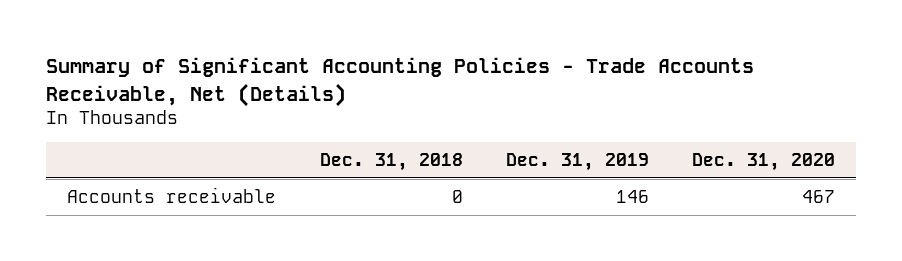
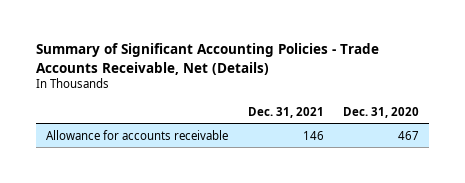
[319,152,463,171] Dec. 31, 2018 -> none
[505,152,649,171] Dec. 31, 2019 -> none
none -> [247,106,324,118] Dec. 31, 2021
[67,187,277,204] Accounts receivable -> [46,129,229,140] Allowance for accounts receivable

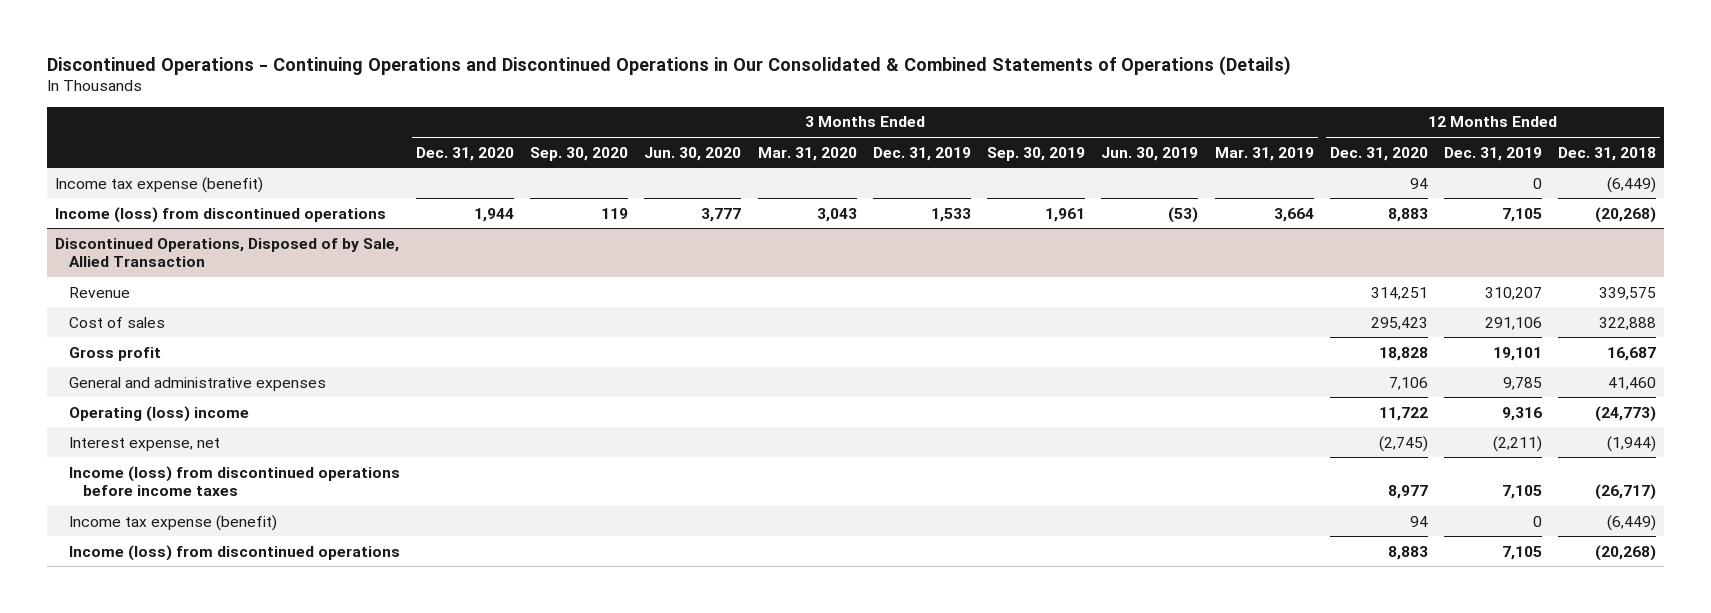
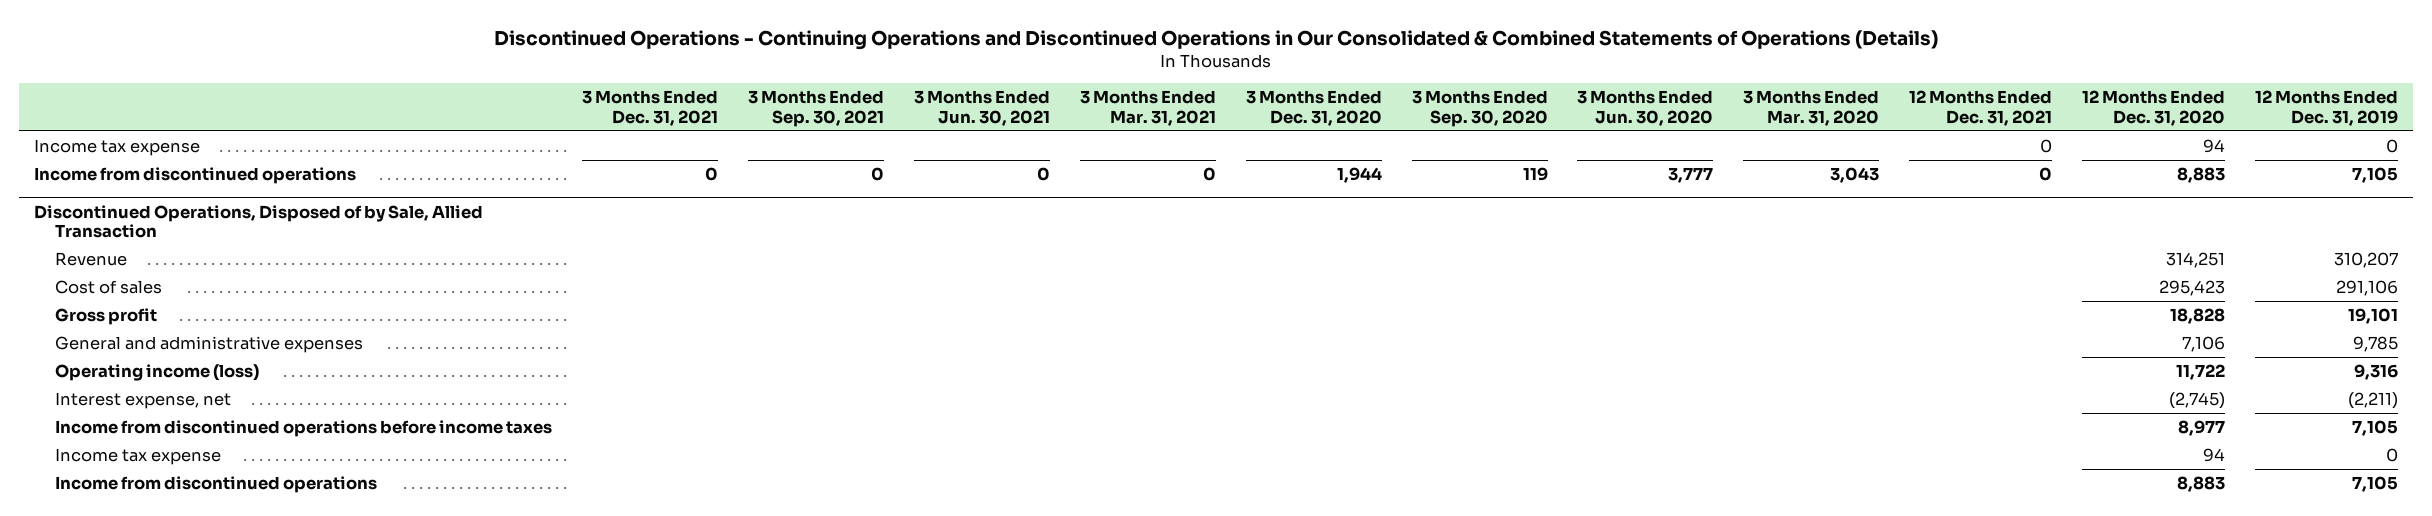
[872,146,971,161] Dec. 31, 2019 -> none
[987,146,1086,161] Sep. 30, 2019 -> none
[1101,146,1199,161] Jun. 30, 2019 -> none
[1214,146,1314,161] Mar. 31, 2019 -> none
[1558,146,1657,161] Dec. 31, 2018 -> none
none -> [582,90,719,126] 3 Months Ended Dec. 31, 2021
none -> [747,90,884,127] 3 Months Ended Sep. 30, 2021
none -> [913,90,1050,126] 3 Months Ended Jun. 30, 2021
none -> [1079,90,1216,126] 3 Months Ended Mar. 31, 2021
none -> [1909,90,2053,126] 12 Months Ended Dec. 31, 2021
[54,176,263,193] Income tax expense (benefit) -> [34,138,201,156] Income tax expense
[54,206,386,223] Income (loss) from discontinued operations -> [34,166,357,184] Income from discontinued operations
[68,405,249,422] Operating (loss) income -> [55,363,260,381] Operating income (loss)
[68,465,400,497] Income (loss) from discontinued operations before income taxes -> [55,419,553,437] Income from discontinued operations before income taxes
[68,514,277,531] Income tax expense (benefit) -> [55,447,222,465] Income tax expense
[68,544,400,561] Income (loss) from discontinued operations -> [55,475,378,493] Income from discontinued operations

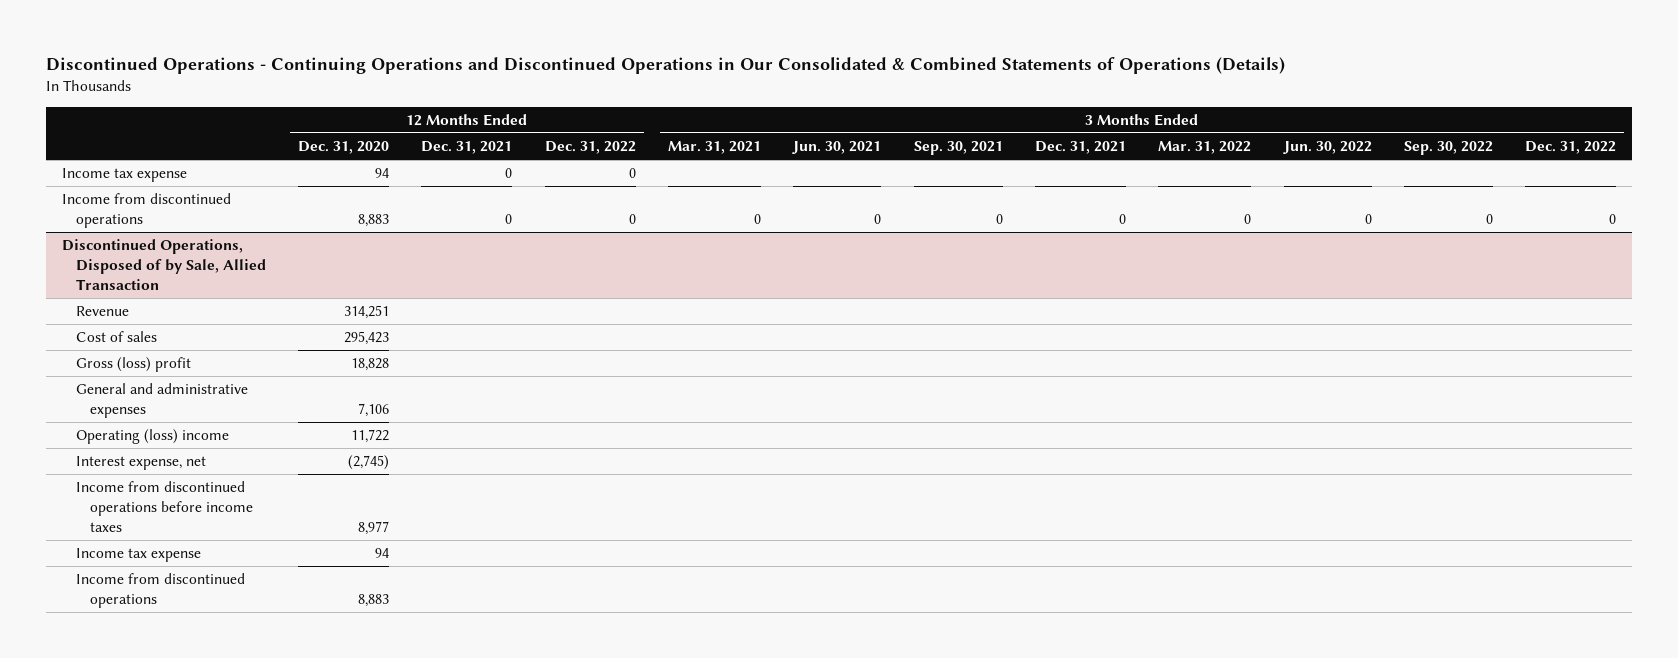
[1245,90,1382,126] 3 Months Ended Dec. 31, 2020 -> none
[1411,90,1548,127] 3 Months Ended Sep. 30, 2020 -> none
[1577,90,1714,126] 3 Months Ended Jun. 30, 2020 -> none
[1743,90,1880,126] 3 Months Ended Mar. 31, 2020 -> none
[2254,90,2398,126] 12 Months Ended Dec. 31, 2019 -> none
none -> [544,141,636,155] Dec. 31, 2022
none -> [1158,141,1252,155] Mar. 31, 2022
none -> [1282,141,1372,155] Jun. 30, 2022
none -> [1403,141,1493,156] Sep. 30, 2022
none -> [1525,141,1617,155] Dec. 31, 2022
[55,307,158,325] Gross profit -> [75,357,191,373] Gross (loss) profit
[55,363,260,381] Operating income (loss) -> [75,429,229,445] Operating (loss) income

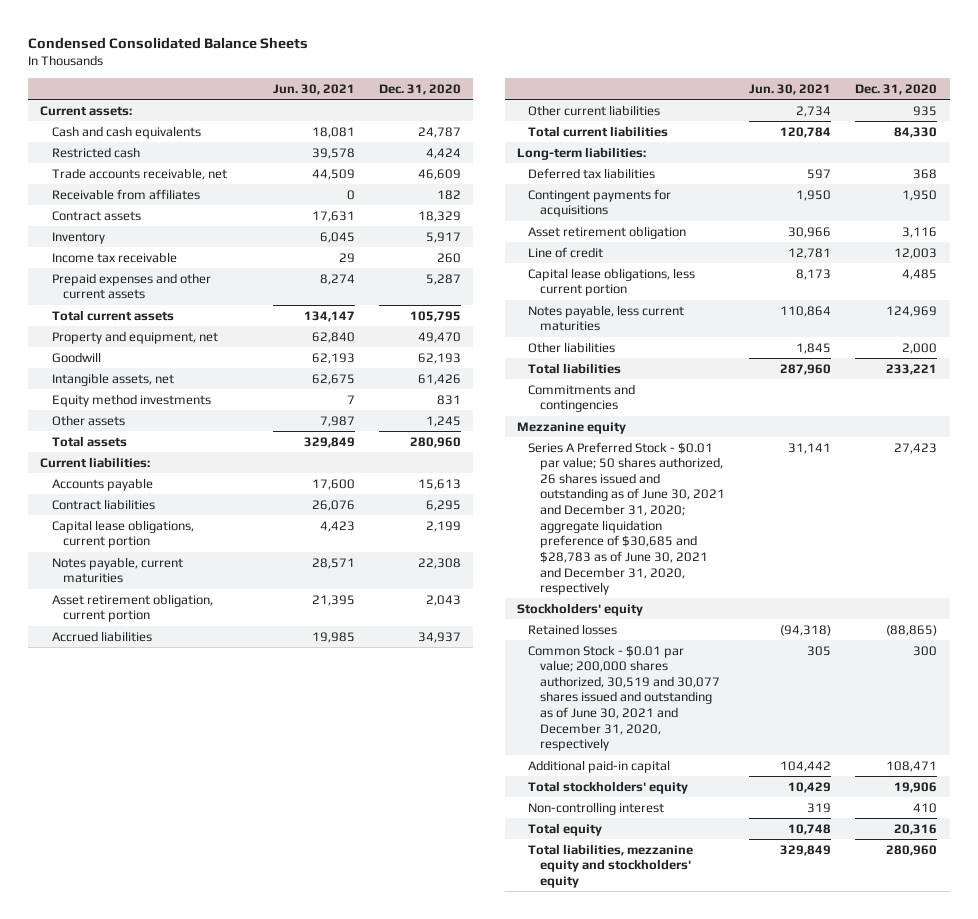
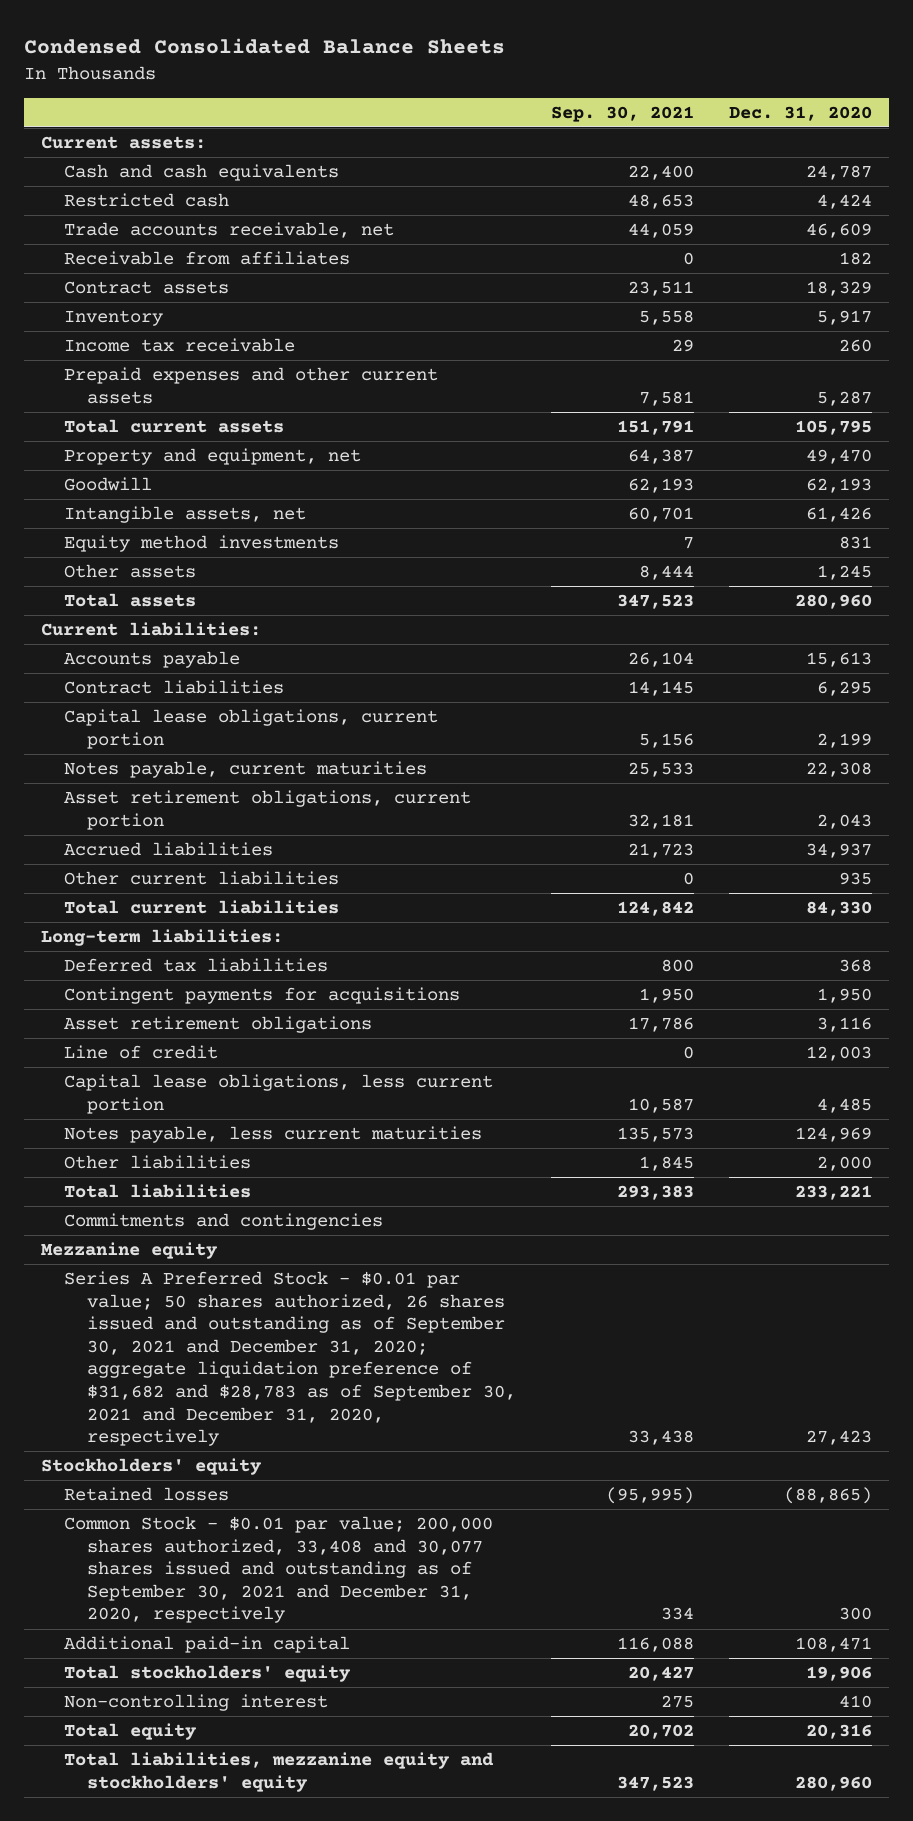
[272,83,355,95] Jun. 30, 2021 -> none
none -> [551,105,695,122] Sep. 30, 2021
[51,593,213,623] Asset retirement obligation, current portion -> [64,790,472,830] Asset retirement obligations, current portion
[528,225,687,239] Asset retirement obligation -> [64,1016,373,1034] Asset retirement obligations
[528,441,725,596] Series A Preferred Stock - $0.01 par value; 50 shares authorized, 26 shares issued and outstanding as of June 30, 2021 and December 31, 2020; aggregate liquidation preference of $30,685 and $28,783 as of June 30, 2021 and December 31, 2020, respectively -> [64,1271,517,1447] Series A Preferred Stock - $0.01 par value; 50 shares authorized, 26 shares issued and outstanding as of September 30, 2021 and December 31, 2020; aggregate liquidation preference of $31,682 and $28,783 as of September 30, 2021 and December 31, 2020, respectively
[528,644,720,752] Common Stock - $0.01 par value; 200,000 shares authorized, 30,519 and 30,077 shares issued and outstanding as of June 30, 2021 and December 31, 2020, respectively -> [64,1516,494,1624] Common Stock - $0.01 par value; 200,000 shares authorized, 33,408 and 30,077 shares issued and outstanding as of September 30, 2021 and December 31, 2020, respectively

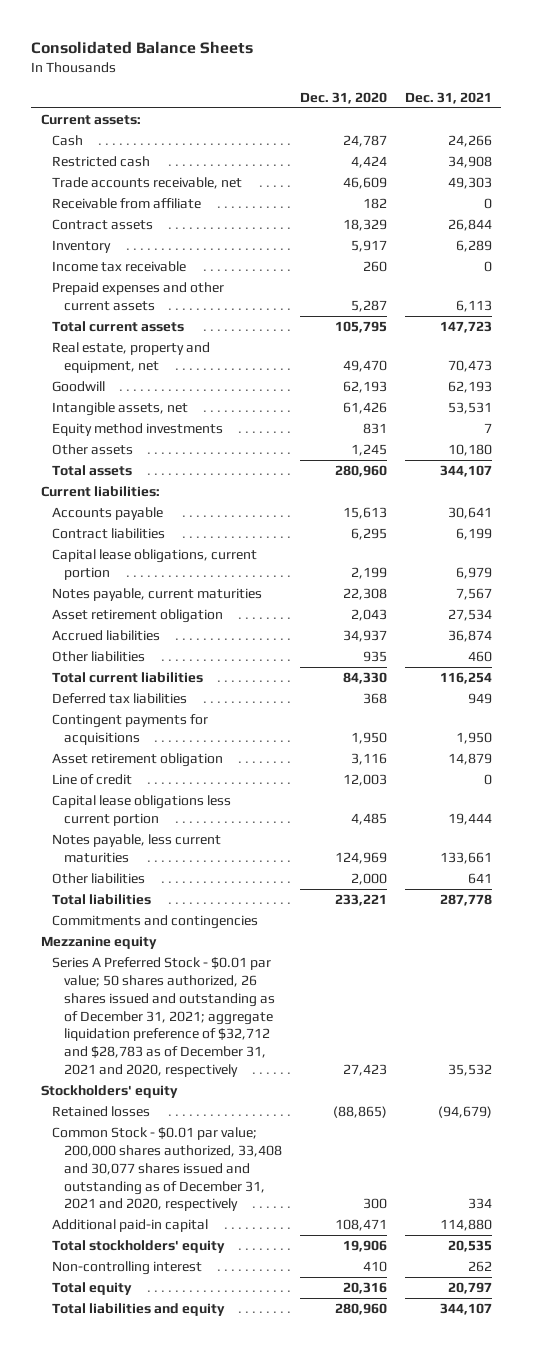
[23,38,505,55] Condensed Consolidated Balance Sheets -> [31,41,254,55] Consolidated Balance Sheets
[551,105,695,122] Sep. 30, 2021 -> none
none -> [405,91,493,104] Dec. 31, 2021
[64,164,340,182] Cash and cash equivalents -> [52,135,84,147] Cash
[64,251,351,266] Receivable from affiliates -> [52,198,202,210] Receivable from affiliate
[64,448,362,466] Property and equipment, net -> [52,342,211,374] Real estate, property and equipment, net
[64,790,472,830] Asset retirement obligations, current portion -> [52,609,224,624] Asset retirement obligation
[64,871,340,886] Other current liabilities -> [52,651,146,663] Other liabilities
[41,929,284,947] Long-term liabilities: -> none
[64,1016,373,1034] Asset retirement obligations -> [52,753,224,768] Asset retirement obligation
[64,1074,494,1114] Capital lease obligations, less current portion -> [52,795,232,827] Capital lease obligations less current portion
[64,1271,517,1447] Series A Preferred Stock - $0.01 par value; 50 shares authorized, 26 shares issued and outstanding as of September 30, 2021 and December 31, 2020; aggregate liquidation preference of $31,682 and $28,783 as of September 30, 2021 and December 31, 2020, respectively -> [52,957,275,1077] Series A Preferred Stock - $0.01 par value; 50 shares authorized, 26 shares issued and outstanding as of December 31, 2021; aggregate liquidation preference of $32,712 and $28,783 as of December 31, 2021 and 2020, respectively
[64,1516,494,1624] Common Stock - $0.01 par value; 200,000 shares authorized, 33,408 and 30,077 shares issued and outstanding as of September 30, 2021 and December 31, 2020, respectively -> [52,1127,282,1212] Common Stock - $0.01 par value; 200,000 shares authorized, 33,408 and 30,077 shares issued and outstanding as of December 31, 2021 and 2020, respectively
[64,1752,495,1792] Total liabilities, mezzanine equity and stockholders' equity -> [52,1303,226,1317] Total liabilities and equity

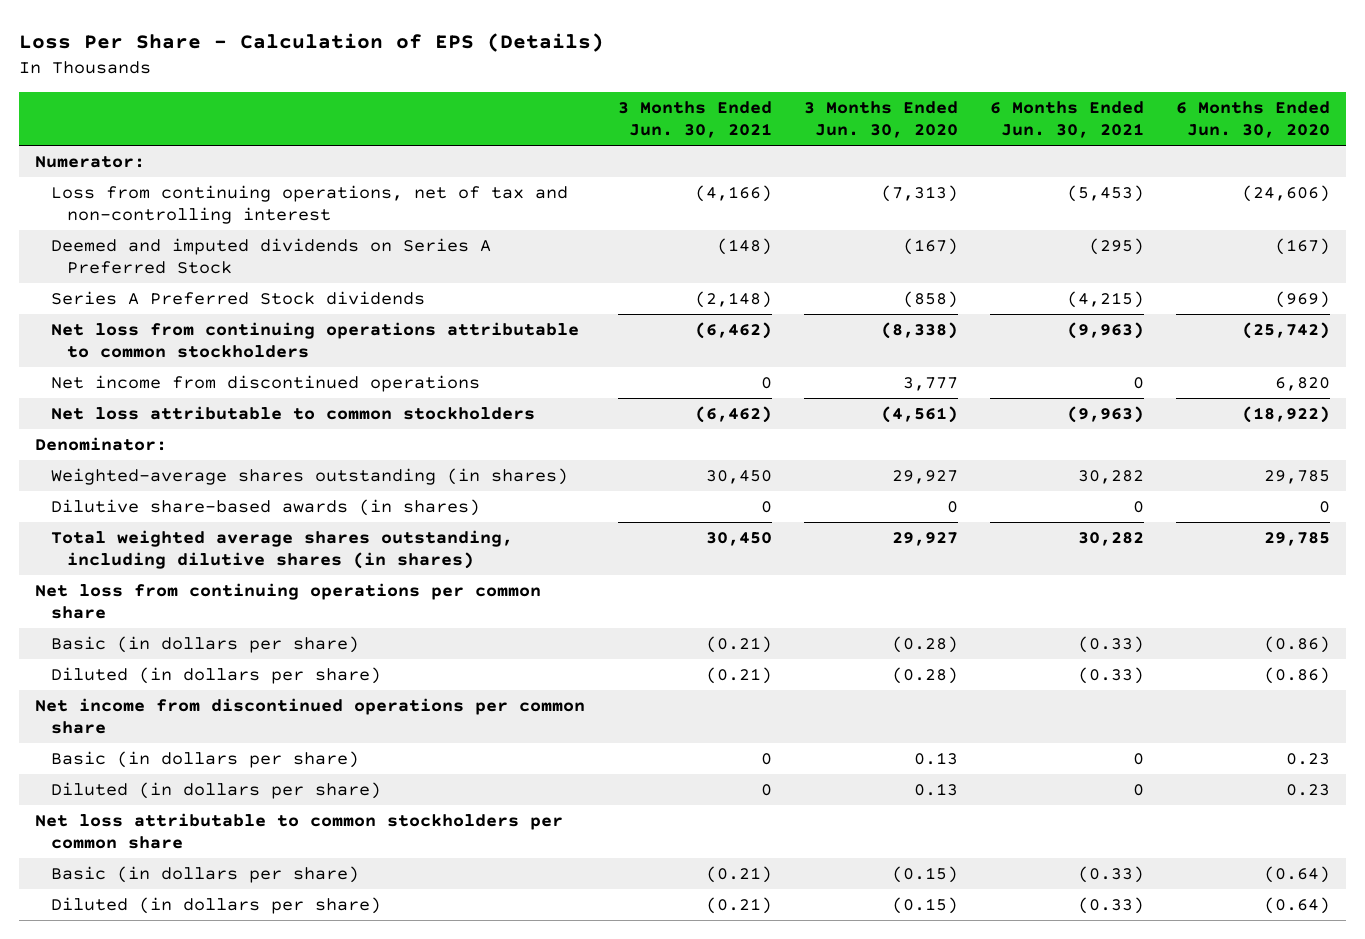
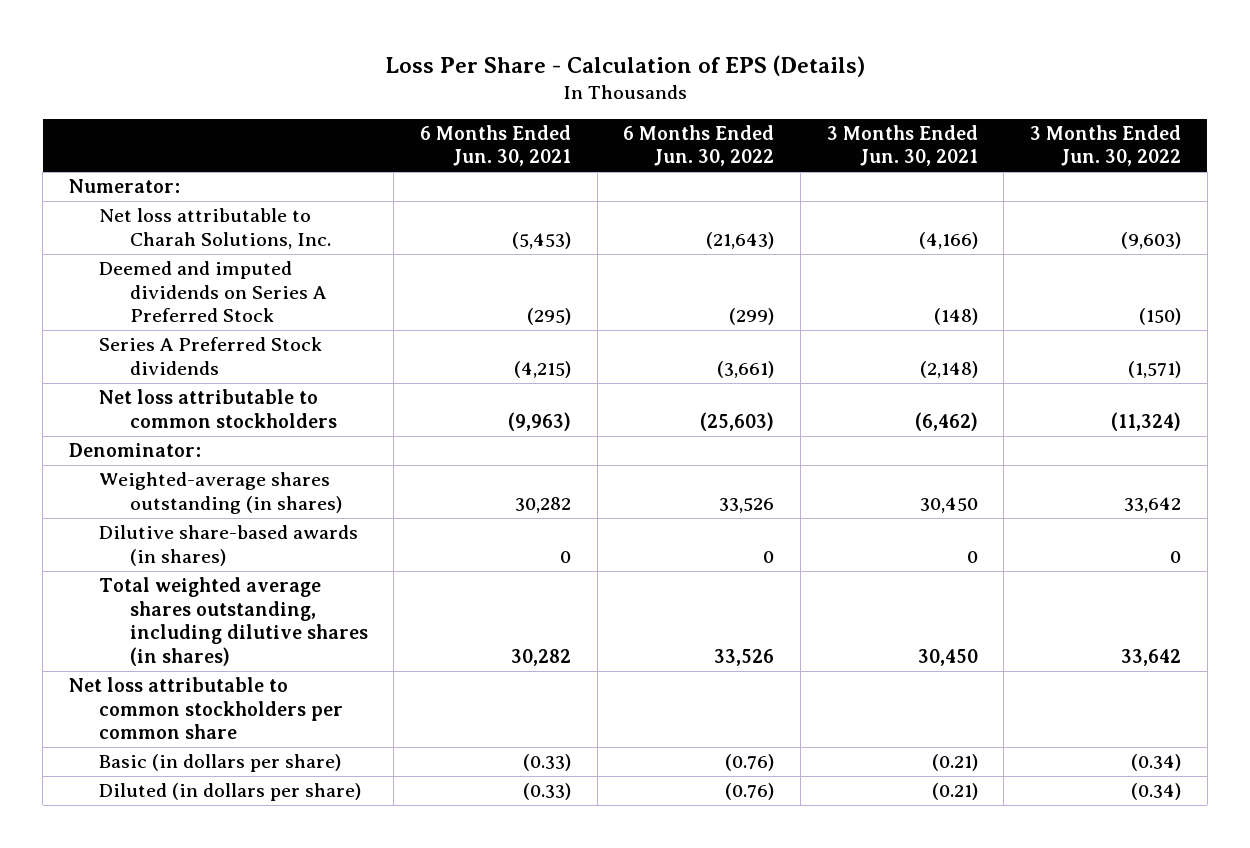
[803,101,958,139] 3 Months Ended Jun. 30, 2020 -> none
[1175,101,1330,139] 6 Months Ended Jun. 30, 2020 -> none
none -> [623,124,775,167] 6 Months Ended Jun. 30, 2022
none -> [1030,124,1182,167] 3 Months Ended Jun. 30, 2022
[51,184,569,224] Loss from continuing operations, net of tax and non-controlling interest -> [99,208,331,249] Net loss attributable to Charah Solutions, Inc.
[51,321,580,358] Net loss from continuing operations attributable to common stockholders -> none
[51,374,481,392] Net income from discontinued operations -> none
[35,582,542,619] Net loss from continuing operations per common share -> none
[51,635,360,653] Basic (in dollars per share) -> none
[51,666,382,684] Diluted (in dollars per share) -> none
[35,697,586,734] Net income from discontinued operations per common share -> none
[51,750,360,768] Basic (in dollars per share) -> none
[51,781,382,799] Diluted (in dollars per share) -> none

